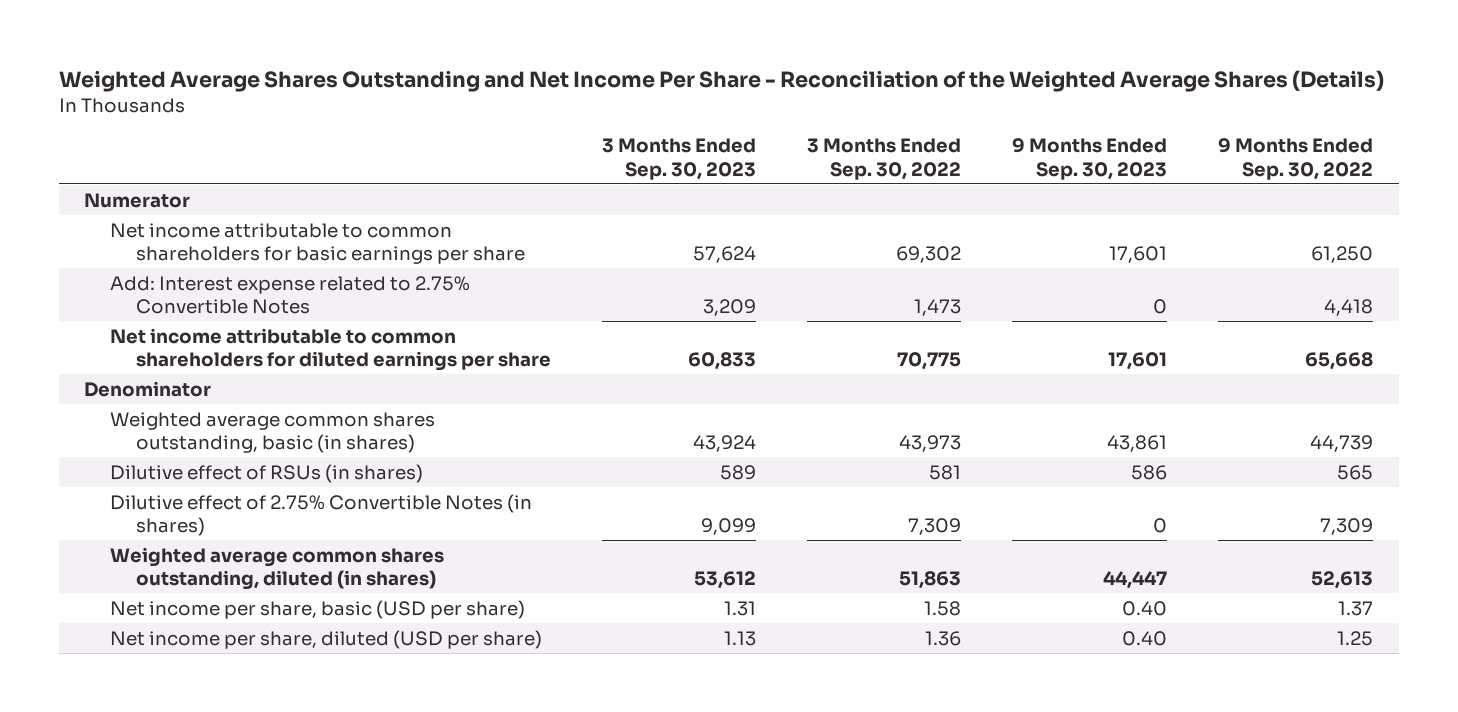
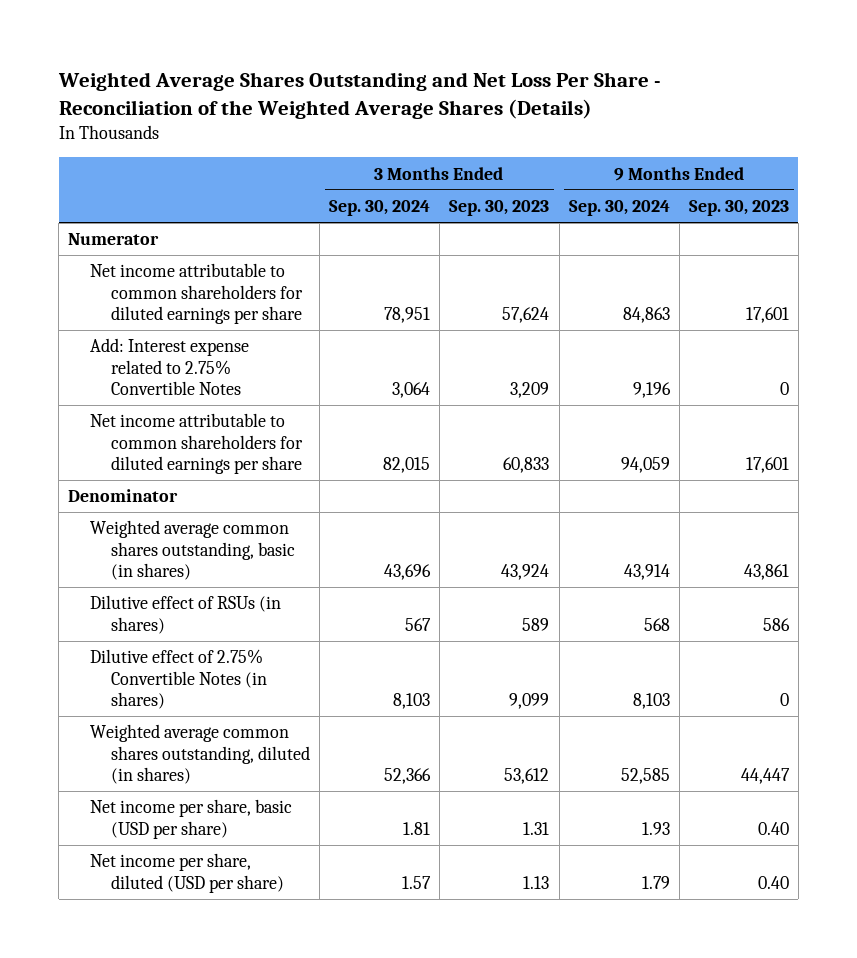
[58,70,1384,93] Weighted Average Shares Outstanding and Net Income Per Share - Reconciliation of the Weighted Average Shares (Details) -> [57,71,661,119] Weighted Average Shares Outstanding and Net Loss Per Share - Reconciliation of the Weighted Average Shares (Details)
[807,138,962,180] 3 Months Ended Sep. 30, 2022 -> none
[1218,138,1374,180] 9 Months Ended Sep. 30, 2022 -> none
none -> [329,200,431,217] Sep. 30, 2024
none -> [568,200,670,217] Sep. 30, 2024
[110,222,526,264] Net income attributable to common shareholders for basic earnings per share -> [89,263,304,325] Net income attributable to common shareholders for diluted earnings per share

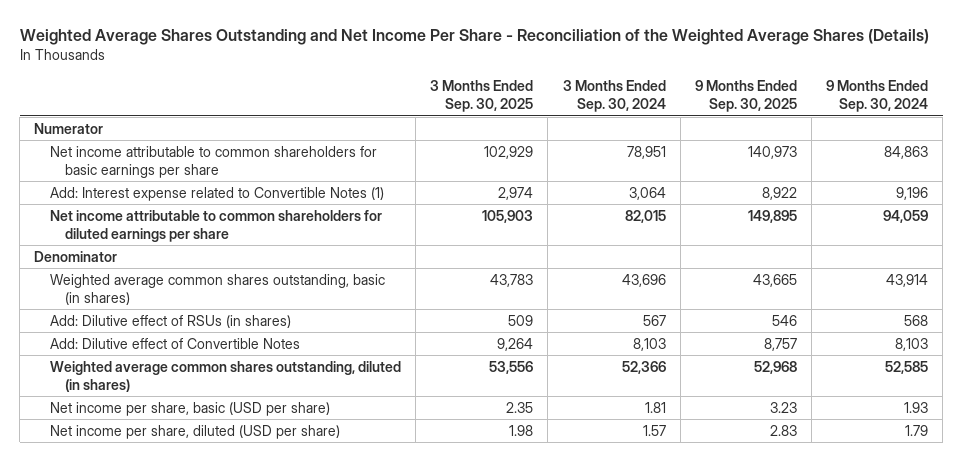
[57,71,661,119] Weighted Average Shares Outstanding and Net Loss Per Share - Reconciliation of the Weighted Average Shares (Details) -> [19,29,929,46] Weighted Average Shares Outstanding and Net Income Per Share - Reconciliation of the Weighted Average Shares (Details)
[449,200,550,217] Sep. 30, 2023 -> none
[688,200,789,217] Sep. 30, 2023 -> none
none -> [430,80,534,113] 3 Months Ended Sep. 30, 2025
none -> [694,80,797,113] 9 Months Ended Sep. 30, 2025
[89,263,304,325] Net income attributable to common shareholders for diluted earnings per share -> [49,145,377,178] Net income attributable to common shareholders for basic earnings per share
[89,338,249,396] Add: Interest expense related to 2.75% Convertible Notes -> [49,186,384,201] Add: Interest expense related to Convertible Notes (1)
[89,595,281,634] Dilutive effect of RSUs (in shares) -> [49,314,291,328] Add: Dilutive effect of RSUs (in shares)
[89,649,268,710] Dilutive effect of 2.75% Convertible Notes (in shares) -> [49,337,300,349] Add: Dilutive effect of Convertible Notes

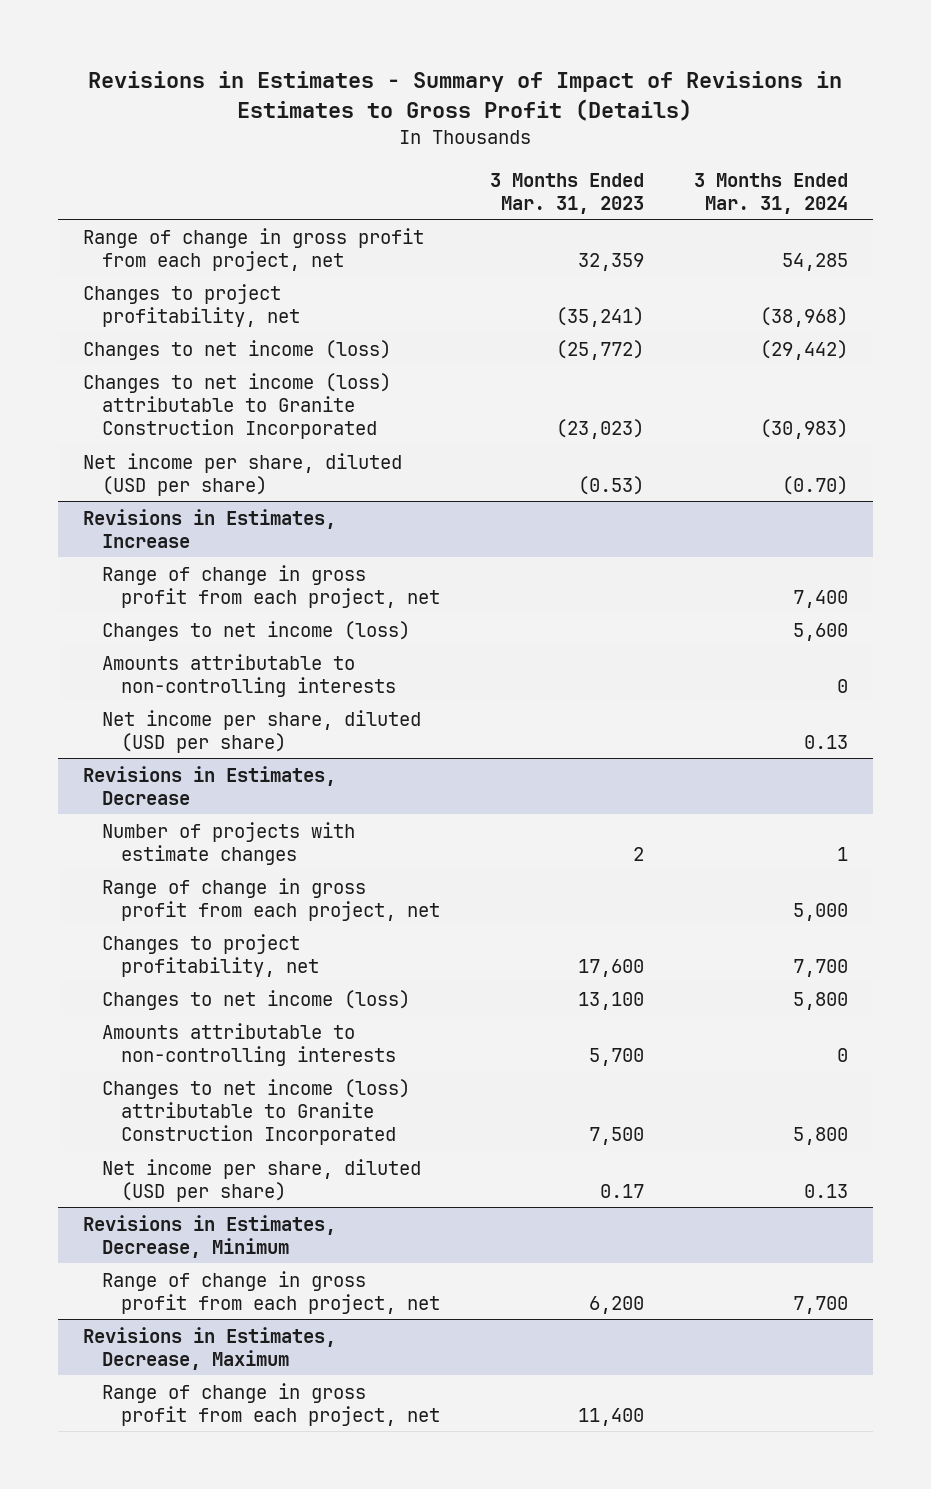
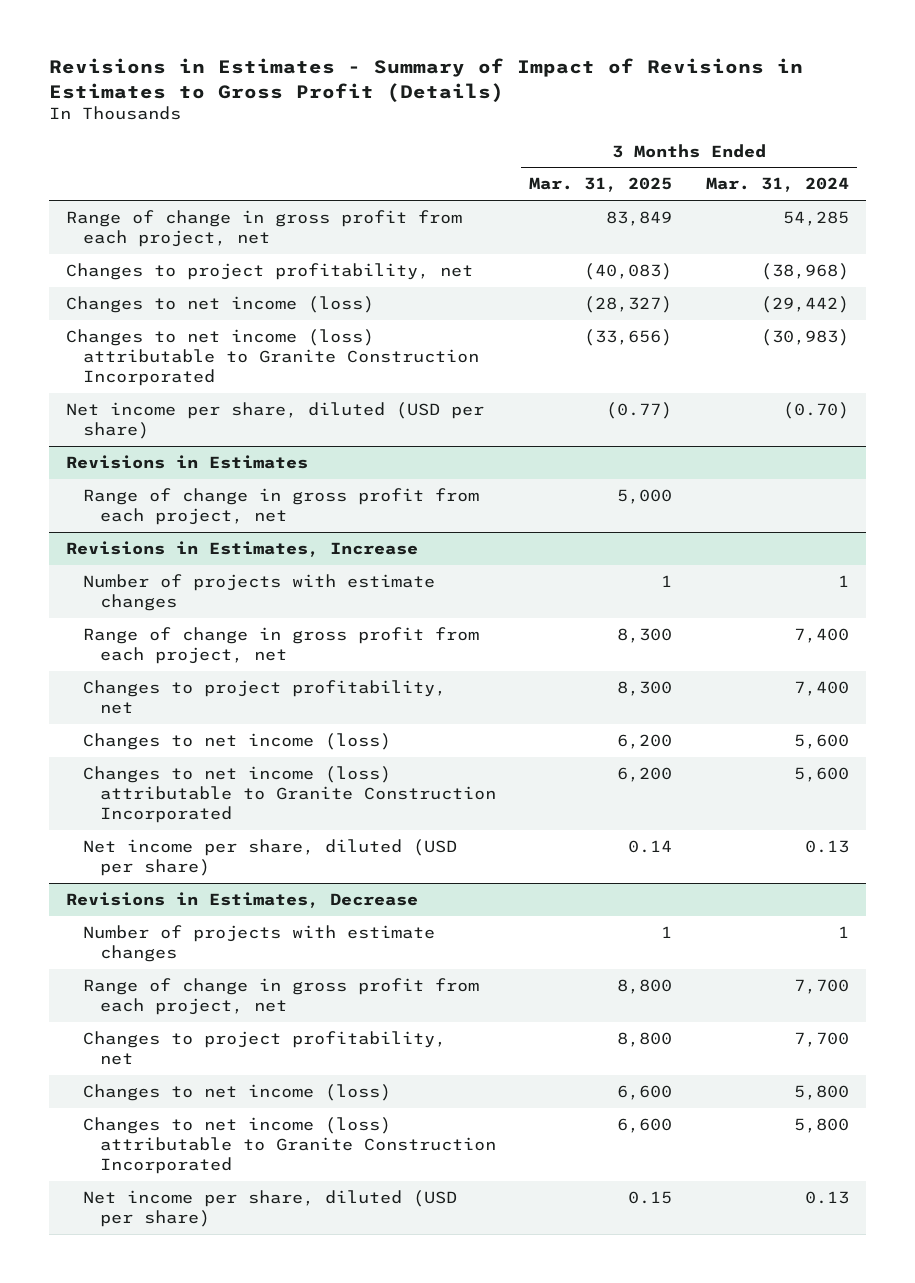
[490,172,645,214] 3 Months Ended Mar. 31, 2023 -> none
none -> [529,177,673,193] Mar. 31, 2025
none -> [65,454,308,469] Revisions in Estimates
none -> [82,487,479,526] Range of change in gross profit from each project, net
none -> [82,573,435,612] Number of projects with estimate changes
none -> [82,679,446,715] Changes to project profitability, net
[102,653,397,697] Amounts attributable to non-controlling interests -> none
none -> [82,765,496,824] Changes to net income (loss) attributable to Granite Construction Incorporated
[792,902,848,921] 5,000 -> [794,978,850,994] 7,700
[102,1022,397,1066] Amounts attributable to non-controlling interests -> none
[82,1214,336,1258] Revisions in Estimates, Decrease, Minimum -> none
[102,1270,441,1314] Range of change in gross profit from each project, net -> none
[82,1326,336,1370] Revisions in Estimates, Decrease, Maximum -> none
[102,1382,441,1426] Range of change in gross profit from each project, net -> none

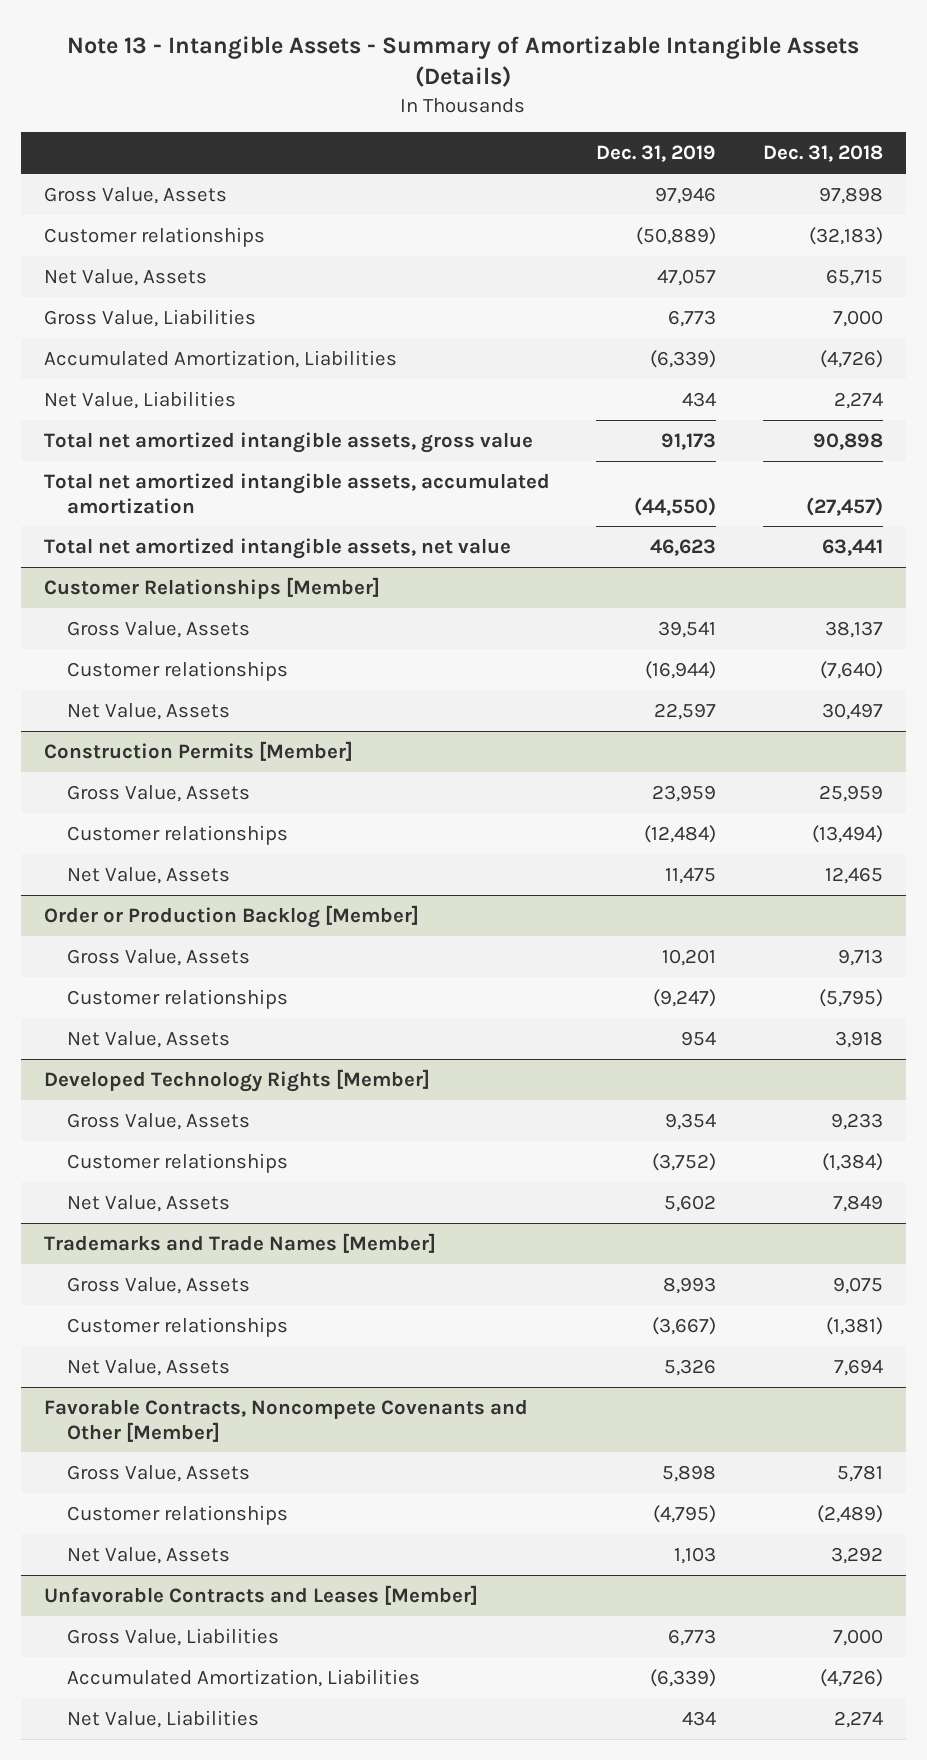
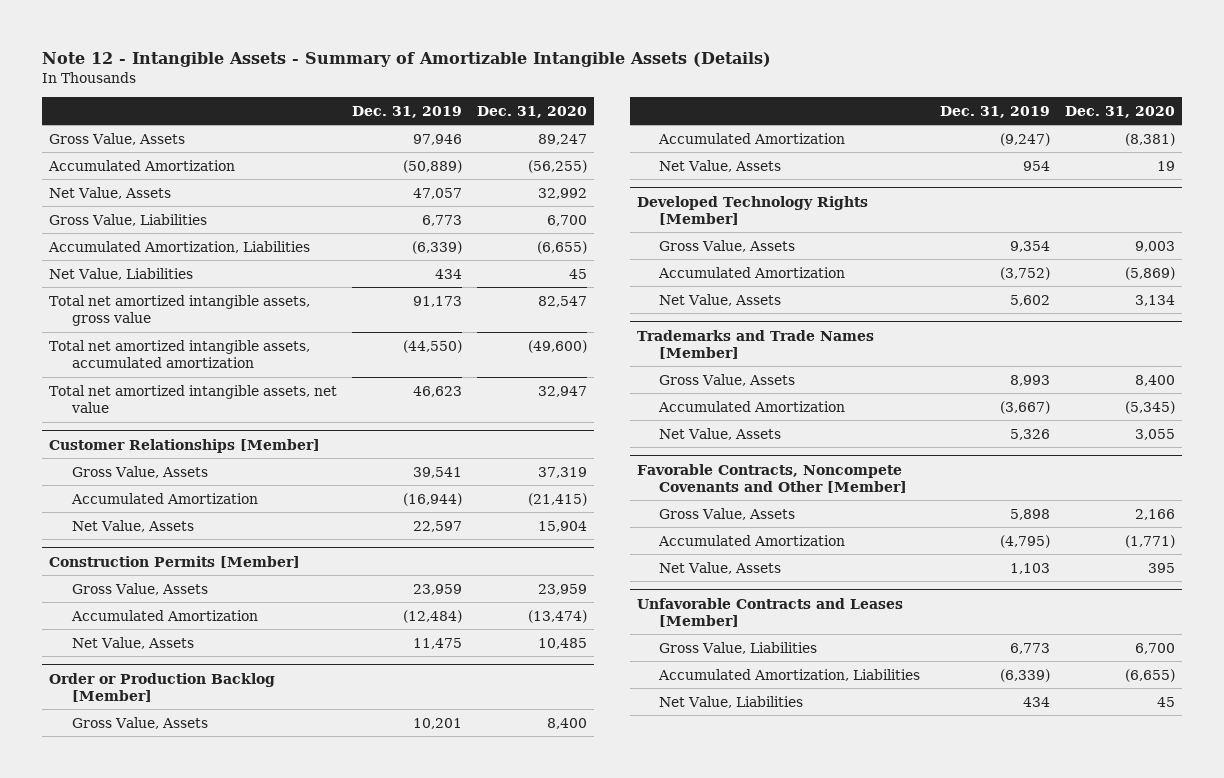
[67,35,860,88] Note 13 - Intangible Assets - Summary of Amortizable Intangible Assets (Details) -> [41,51,771,67] Note 12 - Intangible Assets - Summary of Amortizable Intangible Assets (Details)
[762,145,883,163] Dec. 31, 2018 -> none
none -> [476,105,587,118] Dec. 31, 2020
[43,226,265,247] Customer relationships -> [48,159,236,171] Accumulated Amortization
[67,660,289,681] Customer relationships -> [70,492,258,504] Accumulated Amortization
[67,824,289,845] Customer relationships -> [70,609,258,621] Accumulated Amortization
[67,988,289,1009] Customer relationships -> [658,132,846,144] Accumulated Amortization
[67,1152,289,1173] Customer relationships -> [658,266,846,278] Accumulated Amortization
[67,1316,289,1337] Customer relationships -> [658,400,846,412] Accumulated Amortization
[67,1504,289,1525] Customer relationships -> [658,534,846,546] Accumulated Amortization

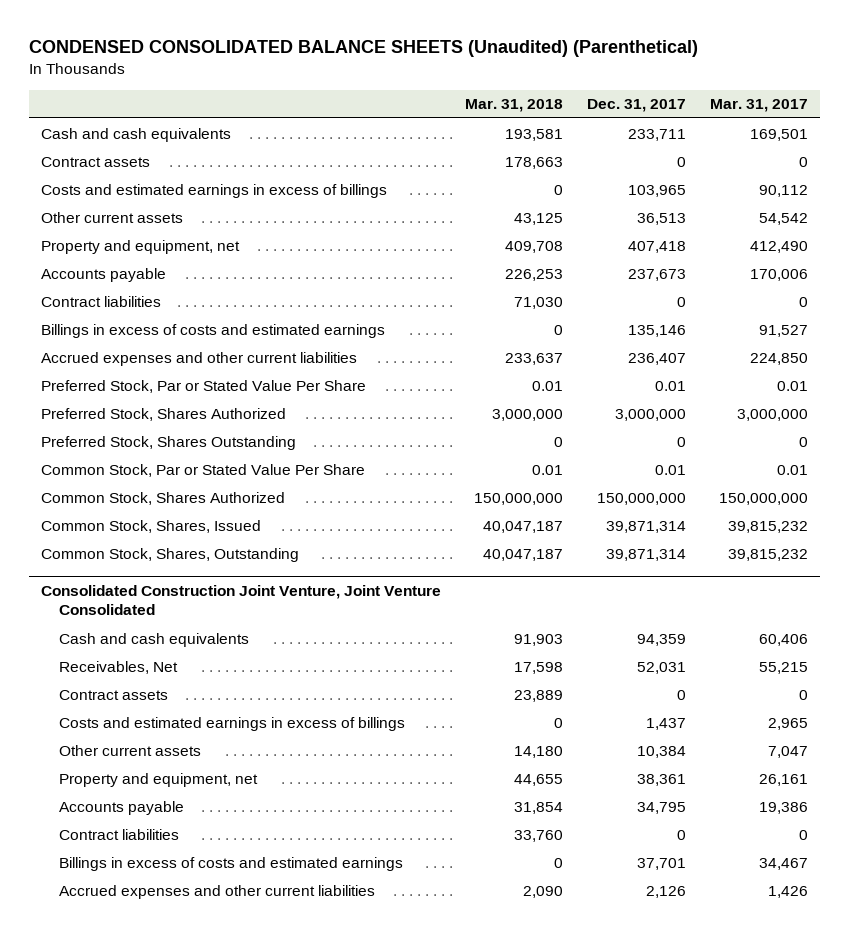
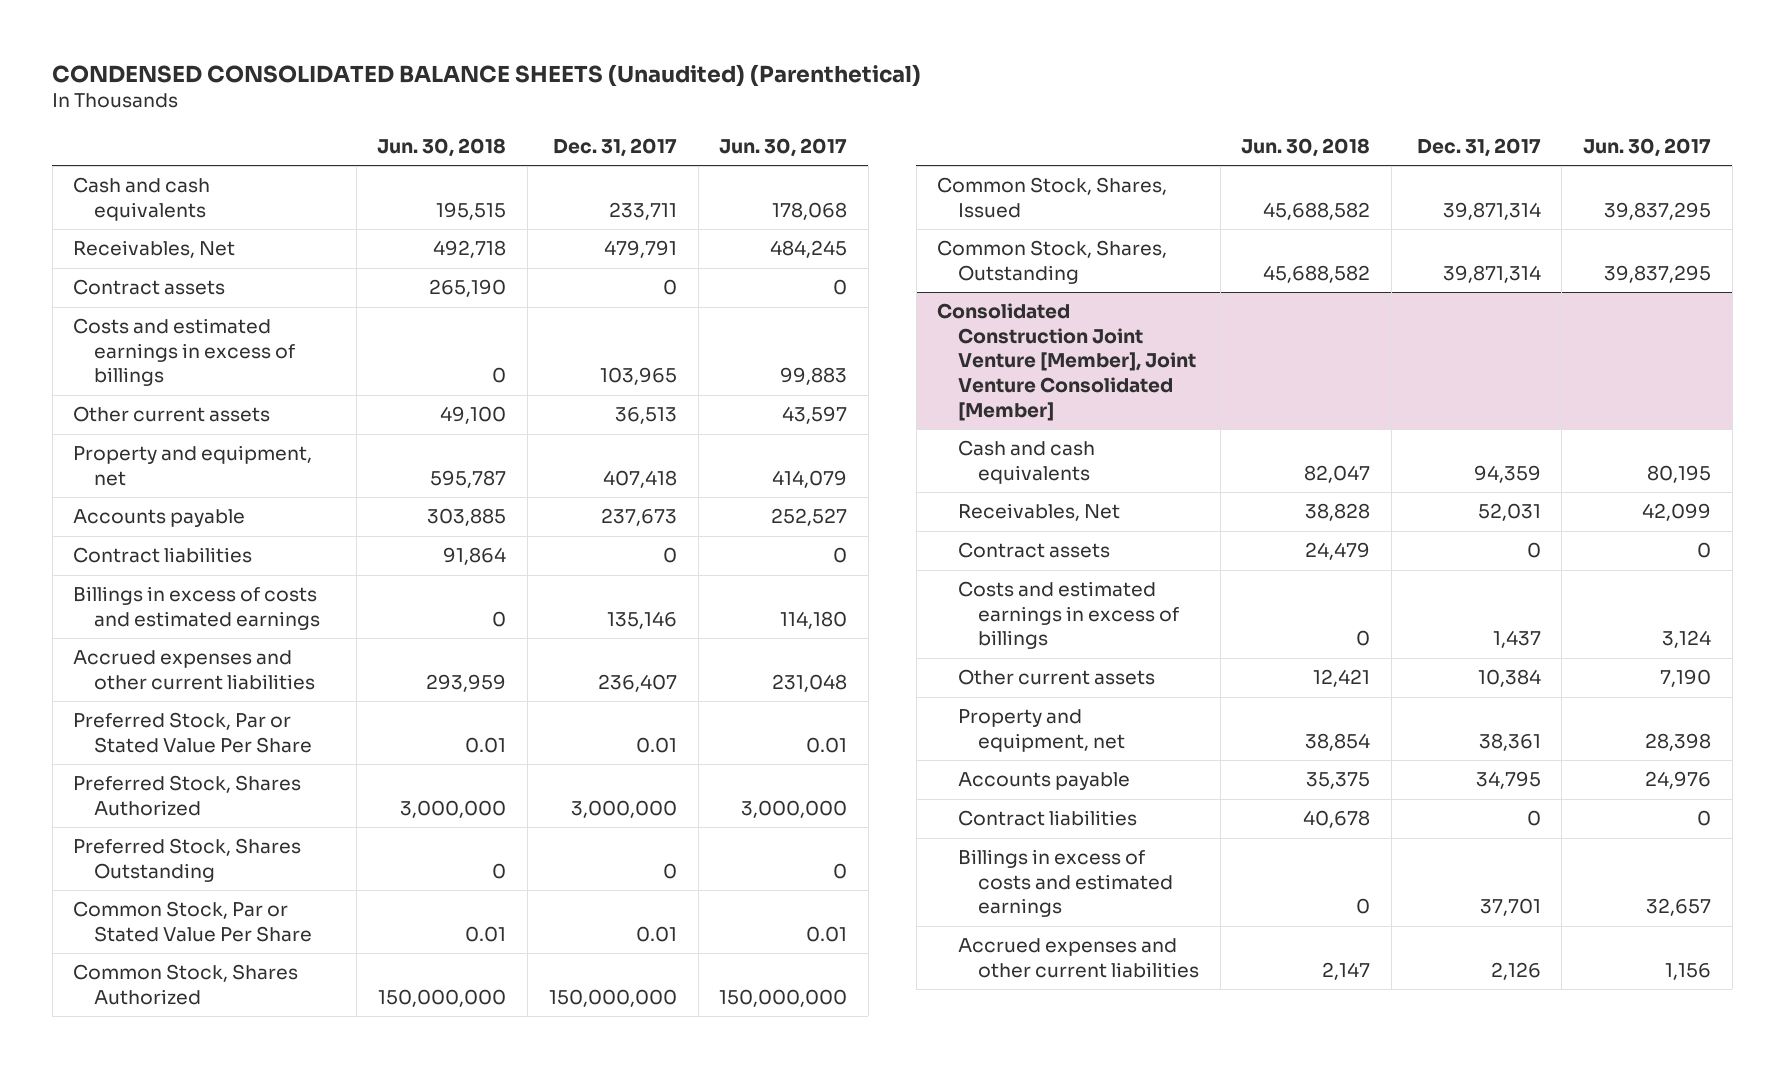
[464,99,563,113] Mar. 31, 2018 -> none
[709,99,808,113] Mar. 31, 2017 -> none
none -> [377,137,507,157] Jun. 30, 2018
none -> [719,137,848,157] Jun. 30, 2017
none -> [73,240,236,259] Receivables, Net
[40,584,441,615] Consolidated Construction Joint Venture, Joint Venture Consolidated -> [937,303,1196,421] Consolidated Construction Joint Venture [Member], Joint Venture Consolidated [Member]

